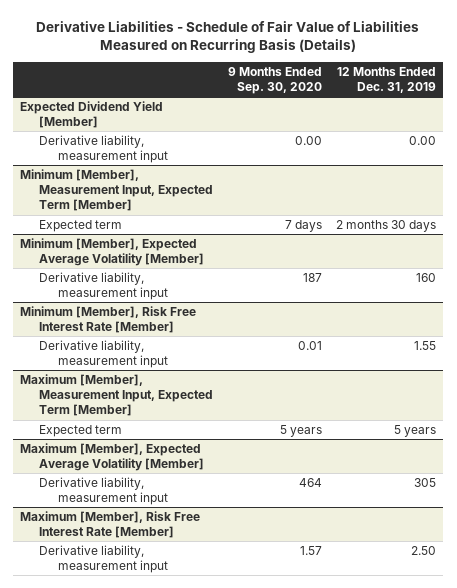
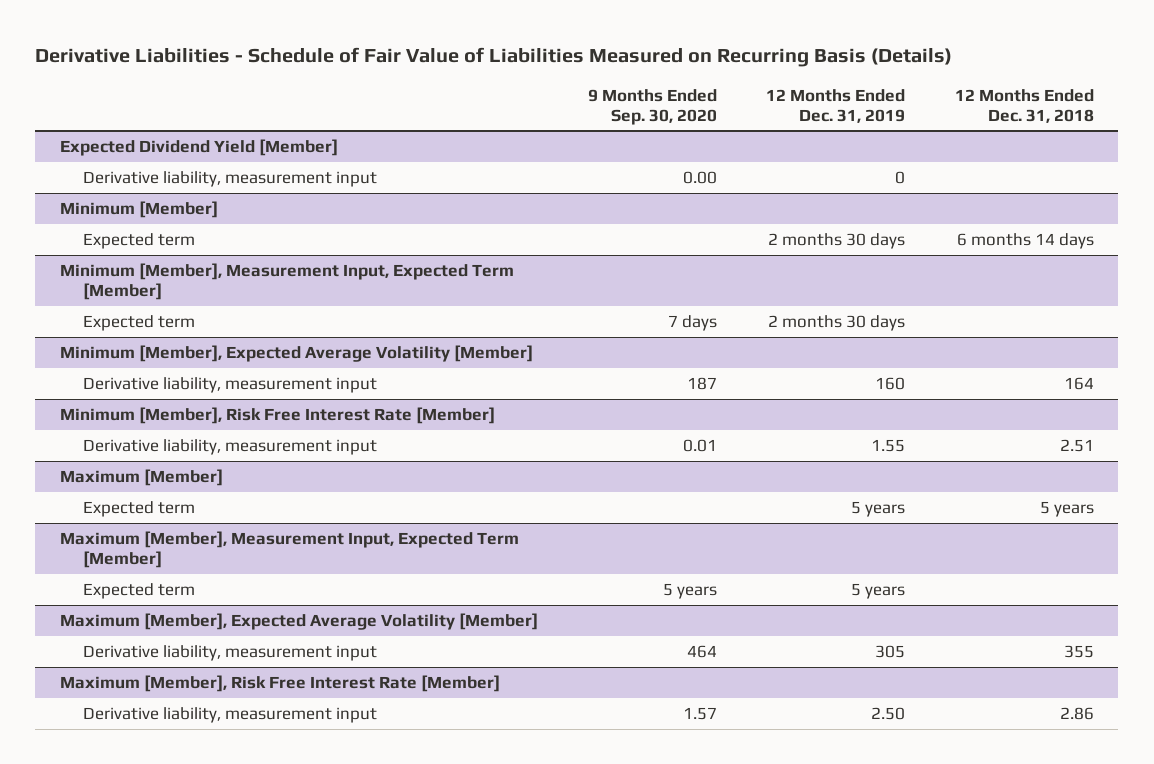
none -> [954,88,1094,123] 12 Months Ended Dec. 31, 2018
[409,136,437,146] 0.00 -> [895,171,906,185] 0
none -> [60,201,219,219] Minimum [Member]
none -> [83,233,196,250] Expected term
none -> [60,469,224,487] Maximum [Member]
none -> [83,501,196,518] Expected term

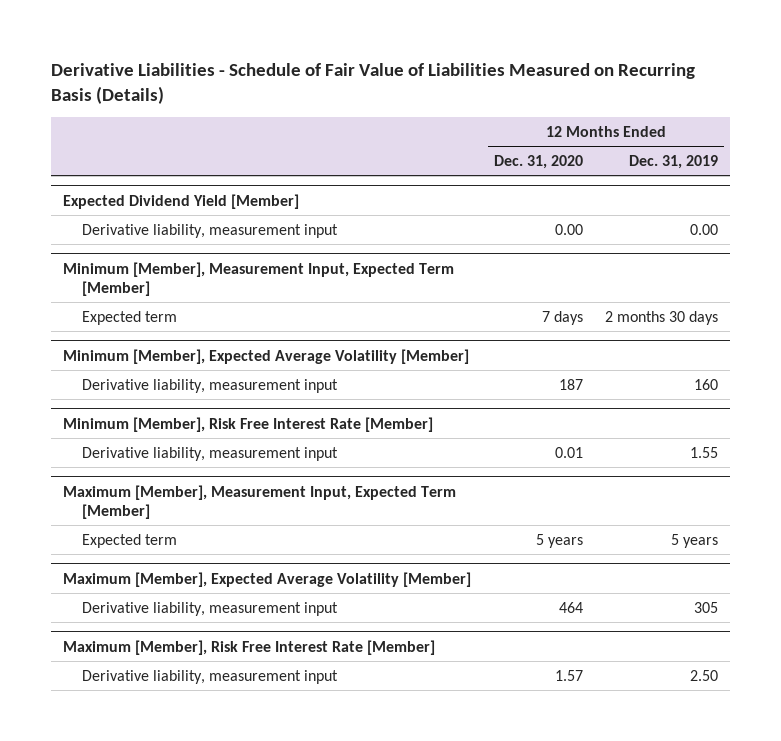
[587,88,717,125] 9 Months Ended Sep. 30, 2020 -> none
[954,88,1094,123] 12 Months Ended Dec. 31, 2018 -> none
none -> [493,155,583,170] Dec. 31, 2020
[60,201,219,219] Minimum [Member] -> none
[83,233,196,250] Expected term -> none
[895,171,906,185] 0 -> [690,223,719,235] 0.00
[60,469,224,487] Maximum [Member] -> none
[83,501,196,518] Expected term -> none

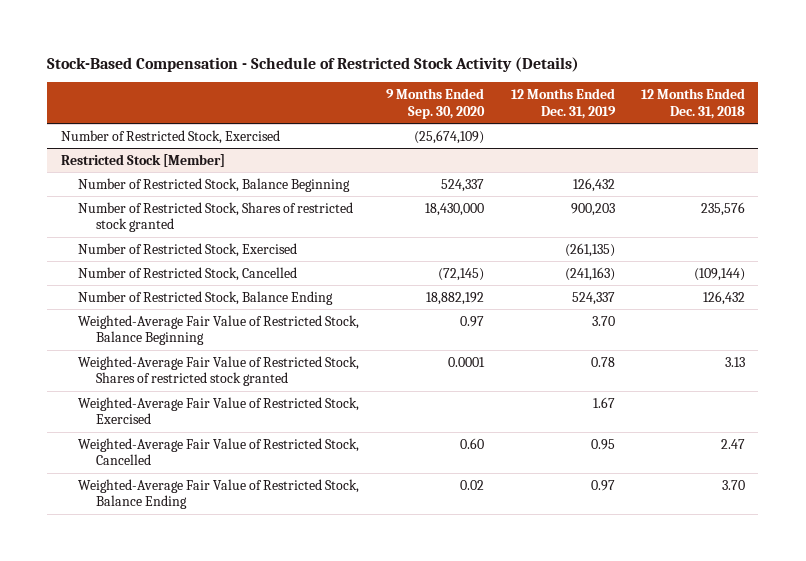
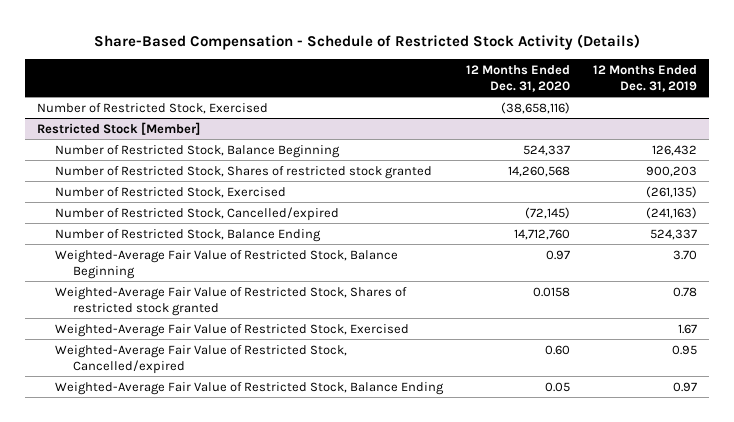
[47,56,580,72] Stock-Based Compensation - Schedule of Restricted Stock Activity (Details) -> [93,33,640,50] Share-Based Compensation - Schedule of Restricted Stock Activity (Details)
[385,88,485,119] 9 Months Ended Sep. 30, 2020 -> none
[641,88,746,119] 12 Months Ended Dec. 31, 2018 -> none
none -> [465,64,570,92] 12 Months Ended Dec. 31, 2020
[78,266,298,281] Number of Restricted Stock, Cancelled -> [54,206,339,221] Number of Restricted Stock, Cancelled/expired
[78,437,360,466] Weighted-Average Fair Value of Restricted Stock, Cancelled -> [54,344,347,374] Weighted-Average Fair Value of Restricted Stock, Cancelled/expired

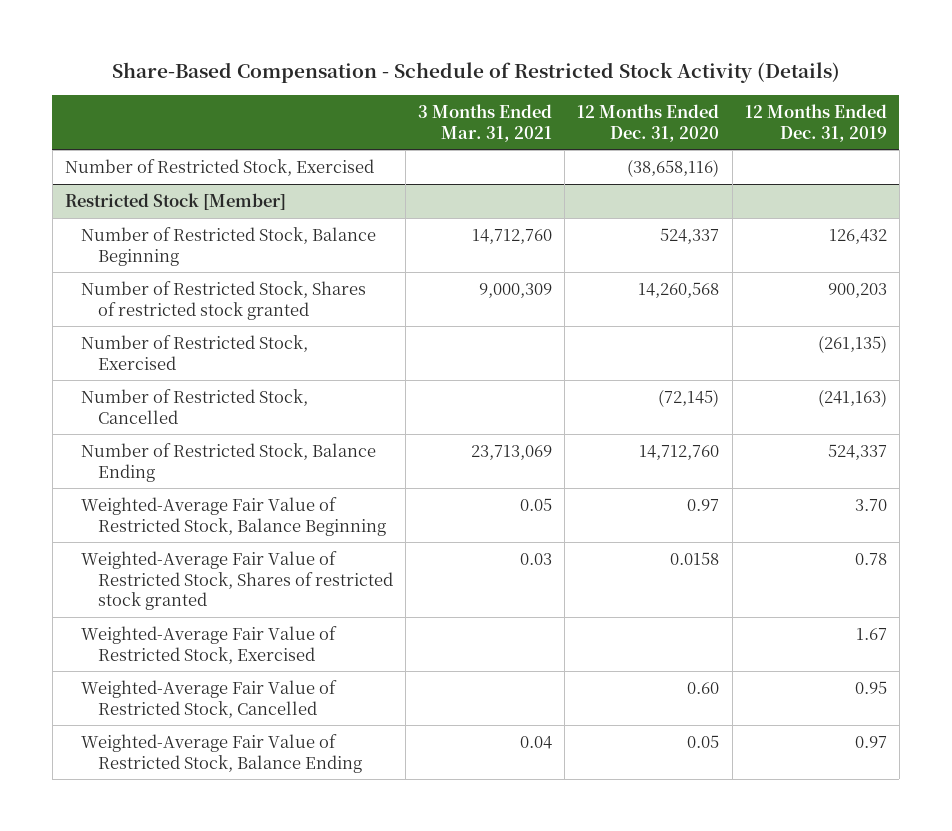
none -> [418,103,553,142] 3 Months Ended Mar. 31, 2021
[54,206,339,221] Number of Restricted Stock, Cancelled/expired -> [81,388,309,424] Number of Restricted Stock, Cancelled
[54,344,347,374] Weighted-Average Fair Value of Restricted Stock, Cancelled/expired -> [81,679,338,718] Weighted-Average Fair Value of Restricted Stock, Cancelled

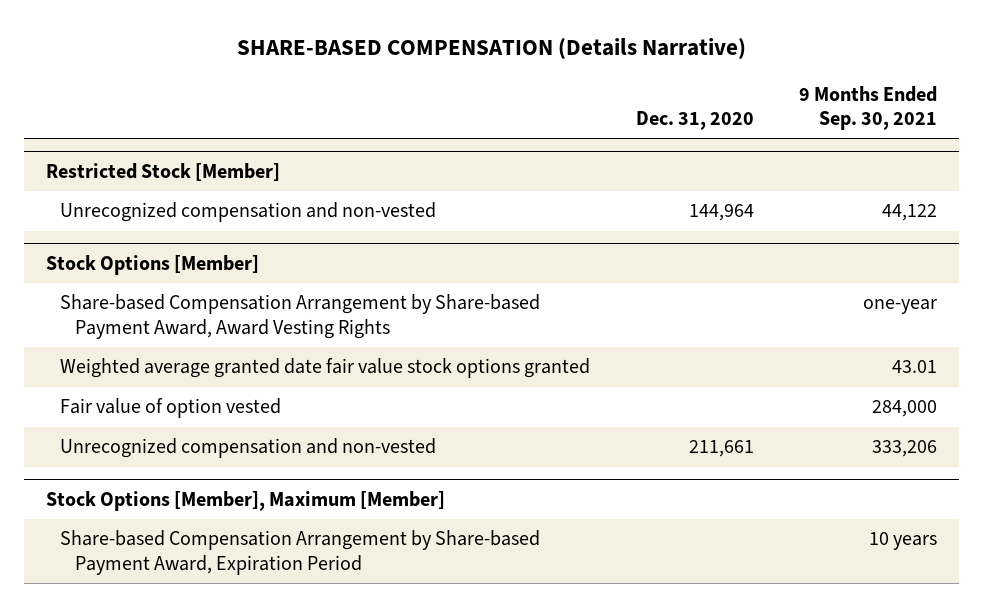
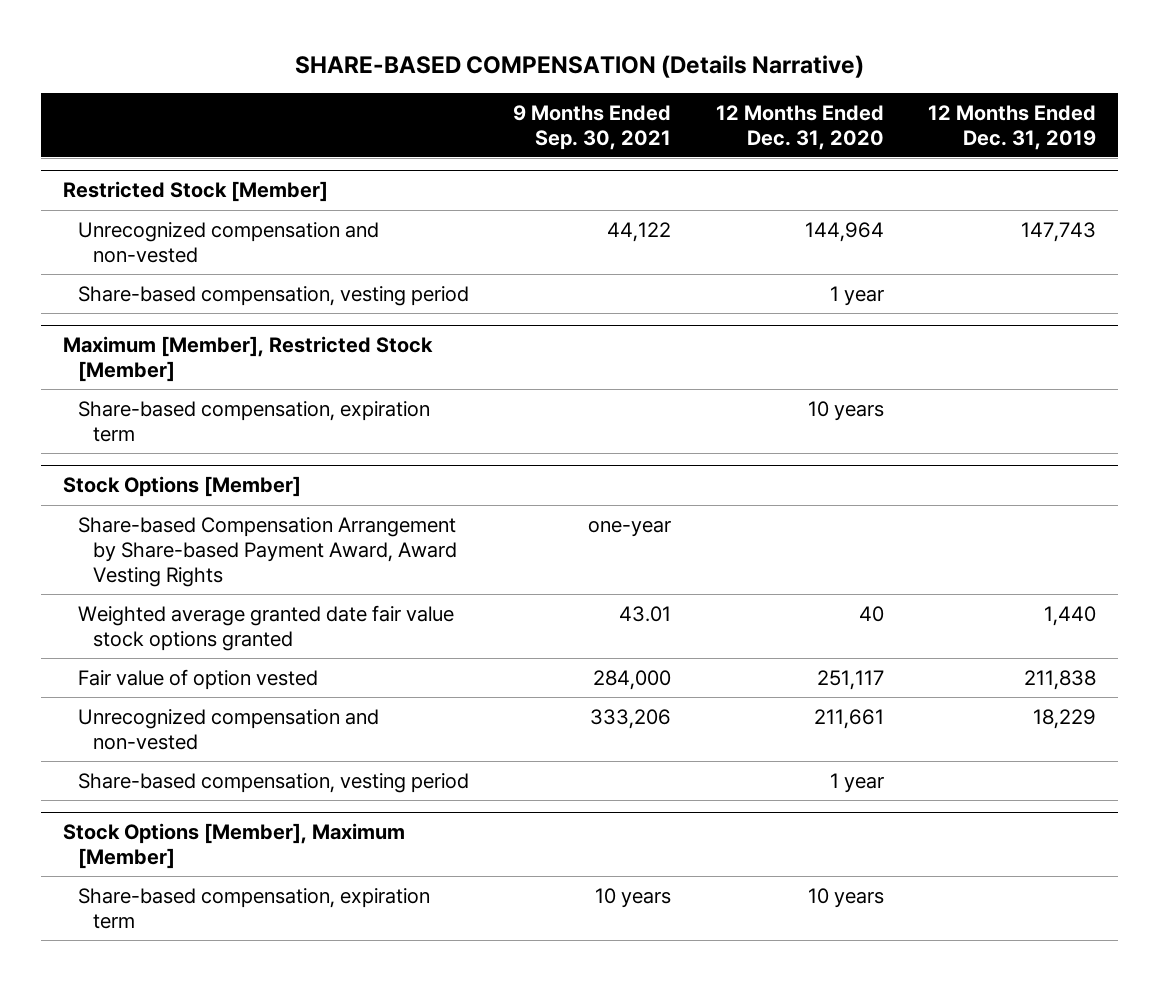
[635,111,754,131] Dec. 31, 2020 -> none
none -> [715,104,884,150] 12 Months Ended Dec. 31, 2020
none -> [928,104,1097,150] 12 Months Ended Dec. 31, 2019
none -> [78,285,470,306] Share-based compensation, vesting period
none -> [62,336,433,383] Maximum [Member], Restricted Stock [Member]
none -> [78,400,431,442] Share-based compensation, expiration term
none -> [78,772,470,793] Share-based compensation, vesting period
[60,530,541,575] Share-based Compensation Arrangement by Share-based Payment Award, Expiration Period -> [78,887,431,929] Share-based compensation, expiration term

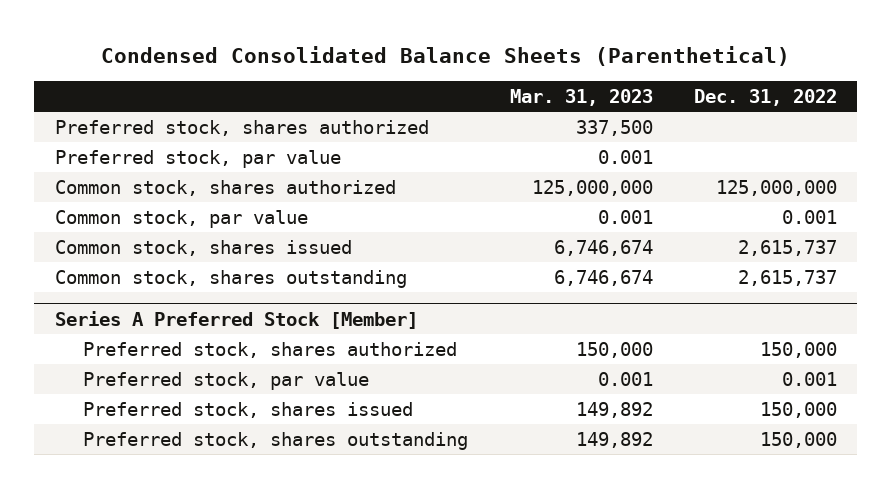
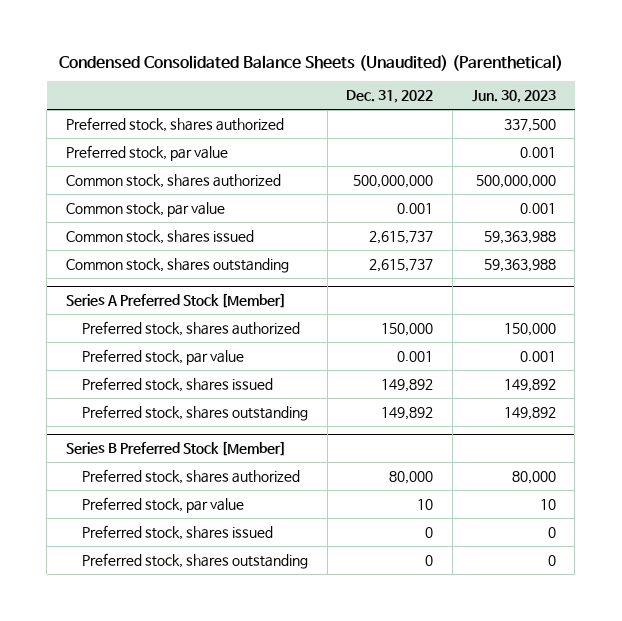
[100,45,790,66] Condensed Consolidated Balance Sheets (Parenthetical) -> [58,54,563,71] Condensed Consolidated Balance Sheets (Unaudited) (Parenthetical)
[509,88,653,106] Mar. 31, 2023 -> none
none -> [471,90,556,104] Jun. 30, 2023
[715,179,837,196] 125,000,000 -> [353,174,434,188] 500,000,000
[759,401,837,418] 150,000 -> [381,378,434,392] 149,892
[759,431,837,448] 150,000 -> [381,406,434,420] 149,892
none -> [65,441,286,457] Series B Preferred Stock [Member]
none -> [82,468,301,484] Preferred stock, shares authorized
none -> [82,496,245,513] Preferred stock, par value
none -> [82,524,274,540] Preferred stock, shares issued
none -> [82,552,309,569] Preferred stock, shares outstanding

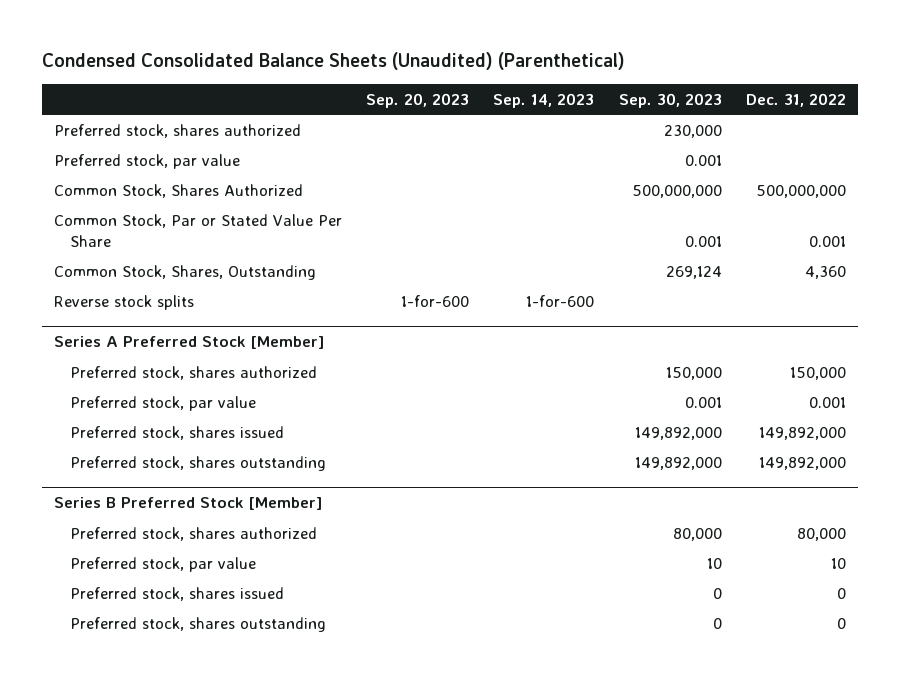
[471,90,556,104] Jun. 30, 2023 -> none
none -> [365,92,469,108] Sep. 20, 2023
none -> [493,92,595,108] Sep. 14, 2023
none -> [618,92,722,108] Sep. 30, 2023
[65,229,254,244] Common stock, shares issued -> none
[65,173,281,188] Common stock, shares authorized -> [53,183,303,198] Common Stock, Shares Authorized
[65,201,225,217] Common stock, par value -> [53,213,342,247] Common Stock, Par or Stated Value Per Share
[65,257,289,273] Common stock, shares outstanding -> [53,264,316,280] Common Stock, Shares, Outstanding
[369,258,434,272] 2,615,737 -> [804,265,846,279] 4,360
none -> [53,294,194,310] Reverse stock splits
[381,378,434,392] 149,892 -> [758,426,846,440] 149,892,000
[381,406,434,420] 149,892 -> [758,456,846,470] 149,892,000

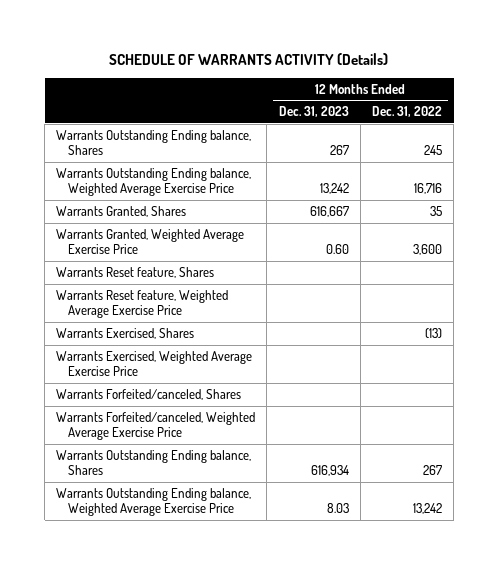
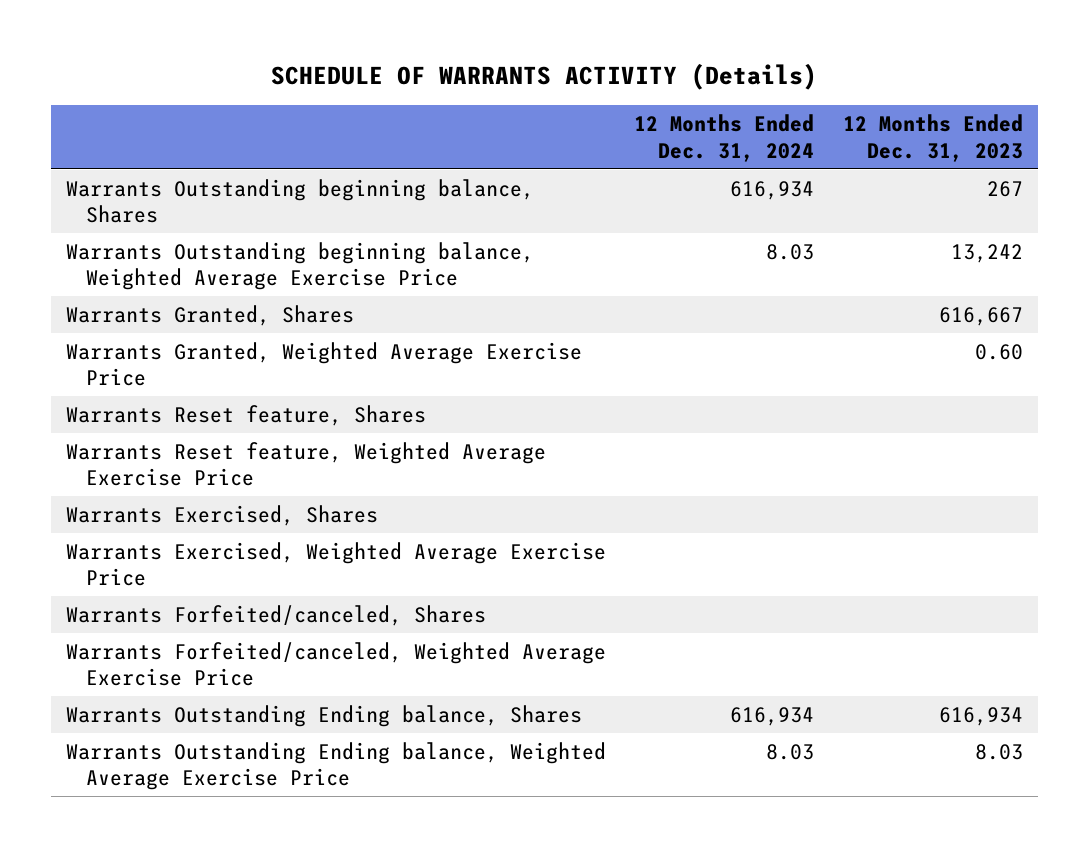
[372,106,443,118] Dec. 31, 2022 -> none
none -> [634,114,815,162] 12 Months Ended Dec. 31, 2024
[56,130,252,156] Warrants Outstanding Ending balance, Shares -> [65,178,534,224] Warrants Outstanding beginning balance, Shares
[56,168,252,197] Warrants Outstanding Ending balance, Weighted Average Exercise Price -> [65,241,534,291] Warrants Outstanding beginning balance, Weighted Average Exercise Price

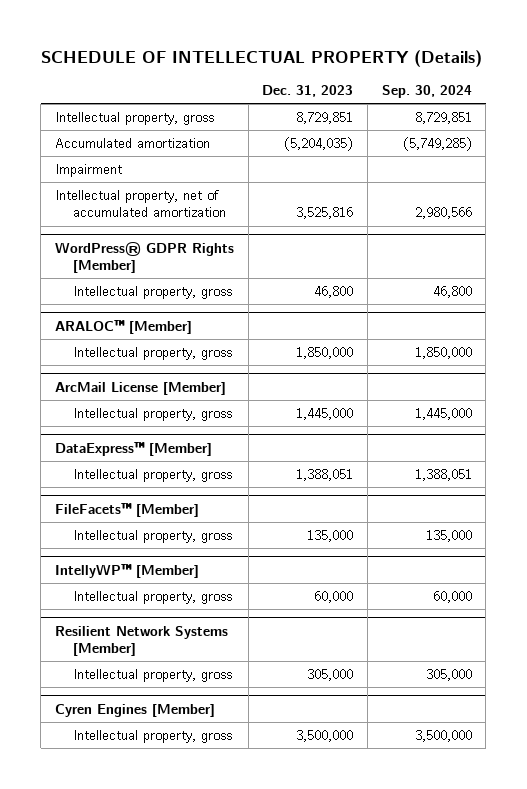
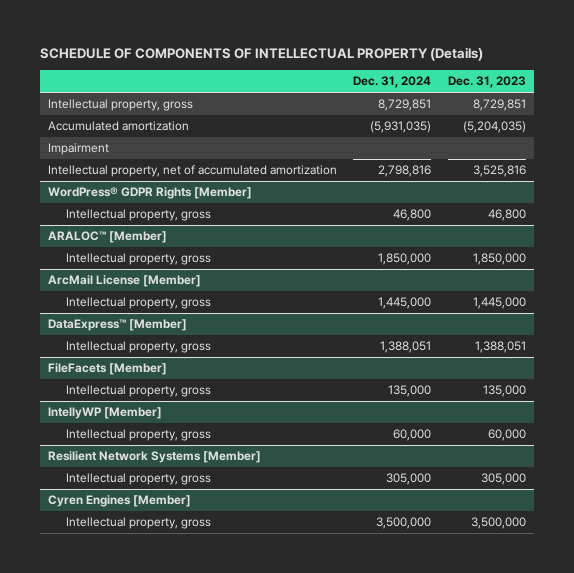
[40,49,482,67] SCHEDULE OF INTELLECTUAL PROPERTY (Details) -> [39,47,483,62] SCHEDULE OF COMPONENTS OF INTELLECTUAL PROPERTY (Details)
[381,85,472,99] Sep. 30, 2024 -> none
none -> [353,76,432,89] Dec. 31, 2024
[54,502,199,517] FileFacets™ [Member] -> [47,363,167,376] FileFacets [Member]
[54,563,199,578] IntellyWP™ [Member] -> [47,407,162,420] IntellyWP [Member]

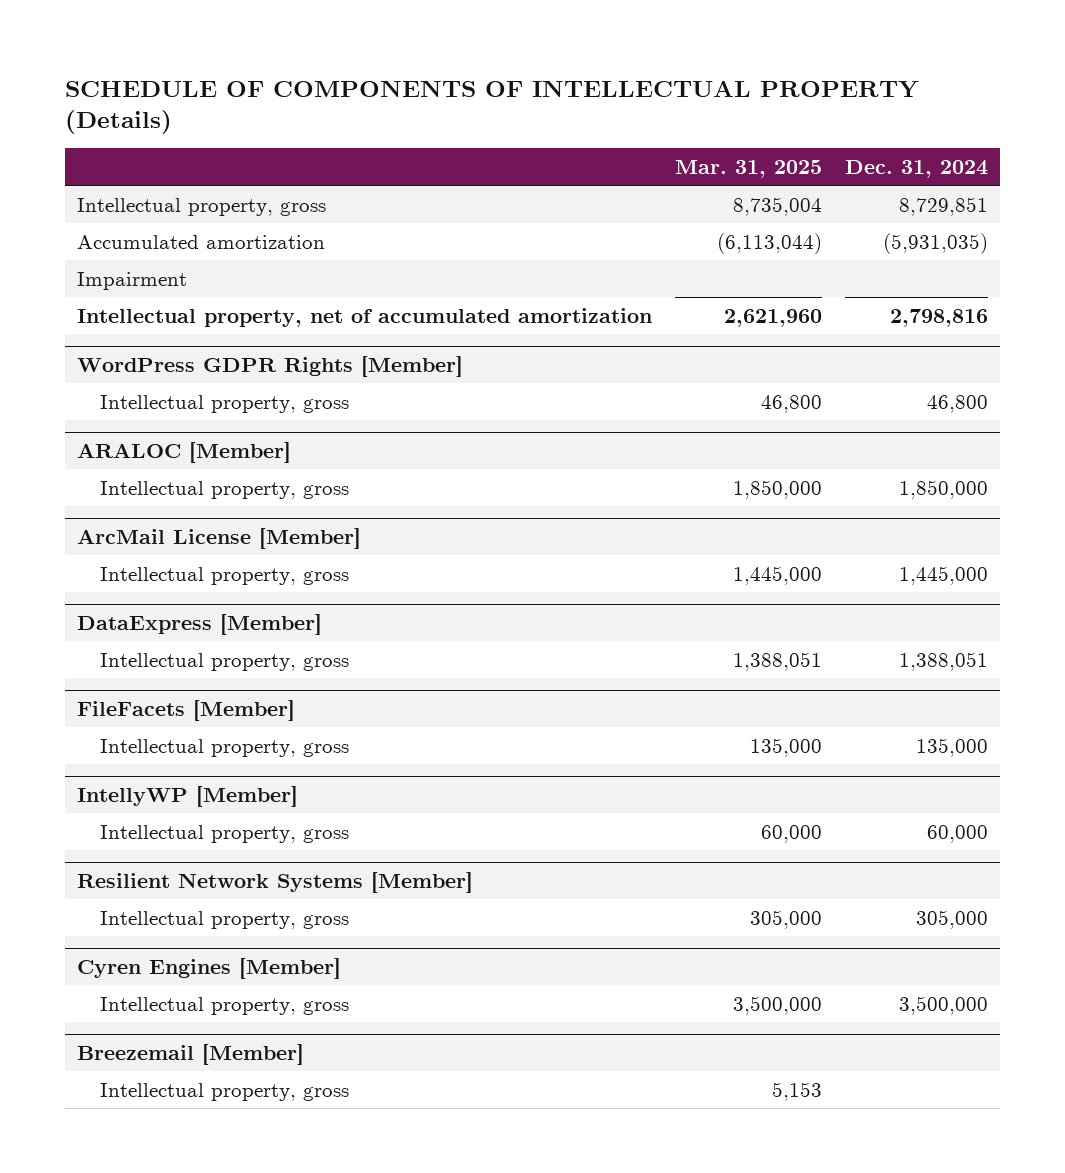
[447,76,526,89] Dec. 31, 2023 -> none
none -> [675,159,823,178] Mar. 31, 2025
[47,187,252,200] WordPress® GDPR Rights [Member] -> [76,355,463,377] WordPress GDPR Rights [Member]
[47,231,167,244] ARALOC™ [Member] -> [76,441,291,463] ARALOC [Member]
[47,319,187,332] DataExpress™ [Member] -> [76,613,322,635] DataExpress [Member]
none -> [76,1043,304,1065] Breezemail [Member]
none -> [100,1082,350,1101] Intellectual property, gross

